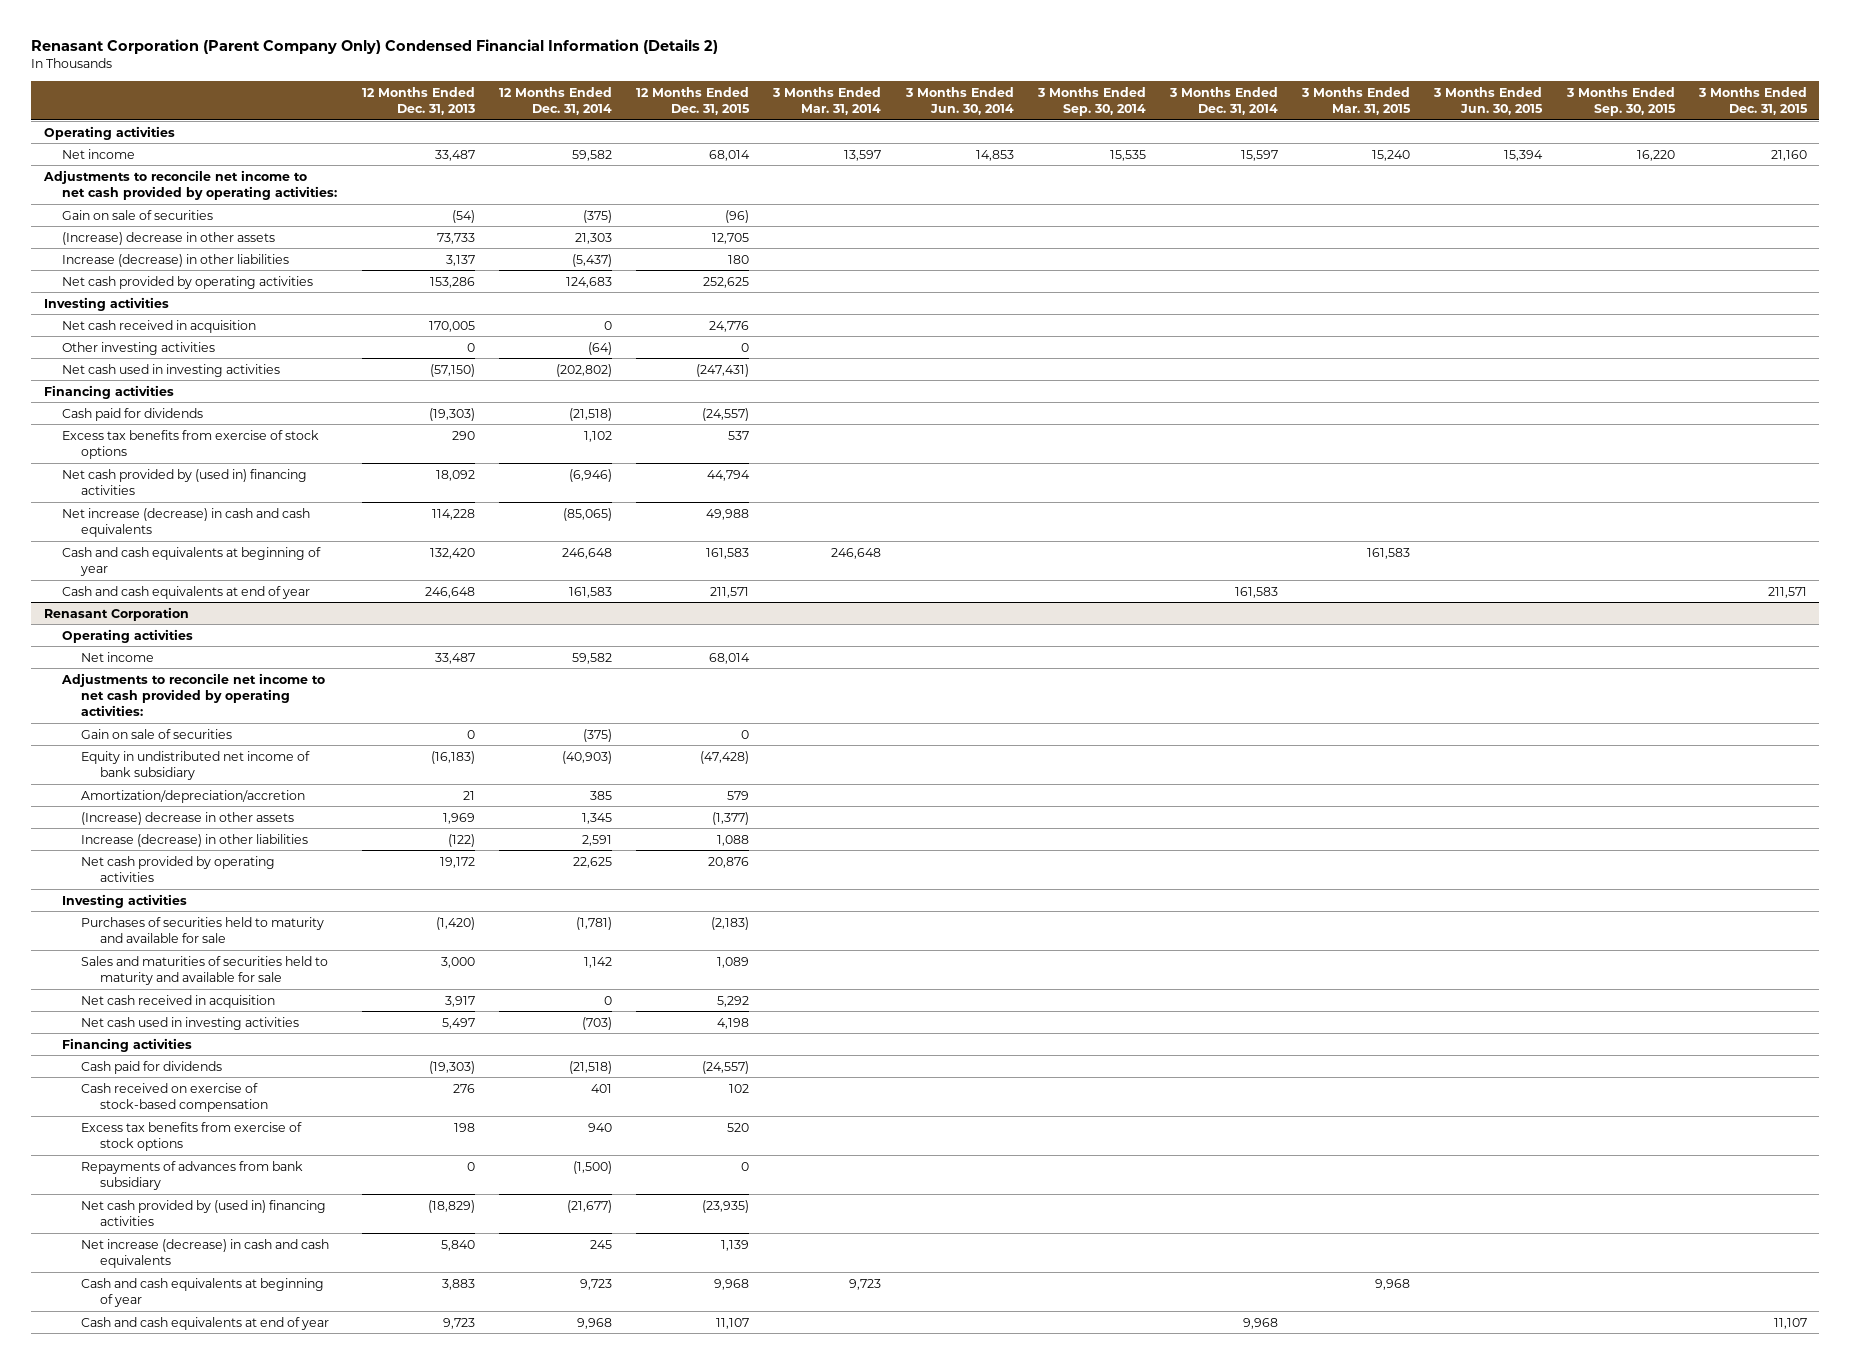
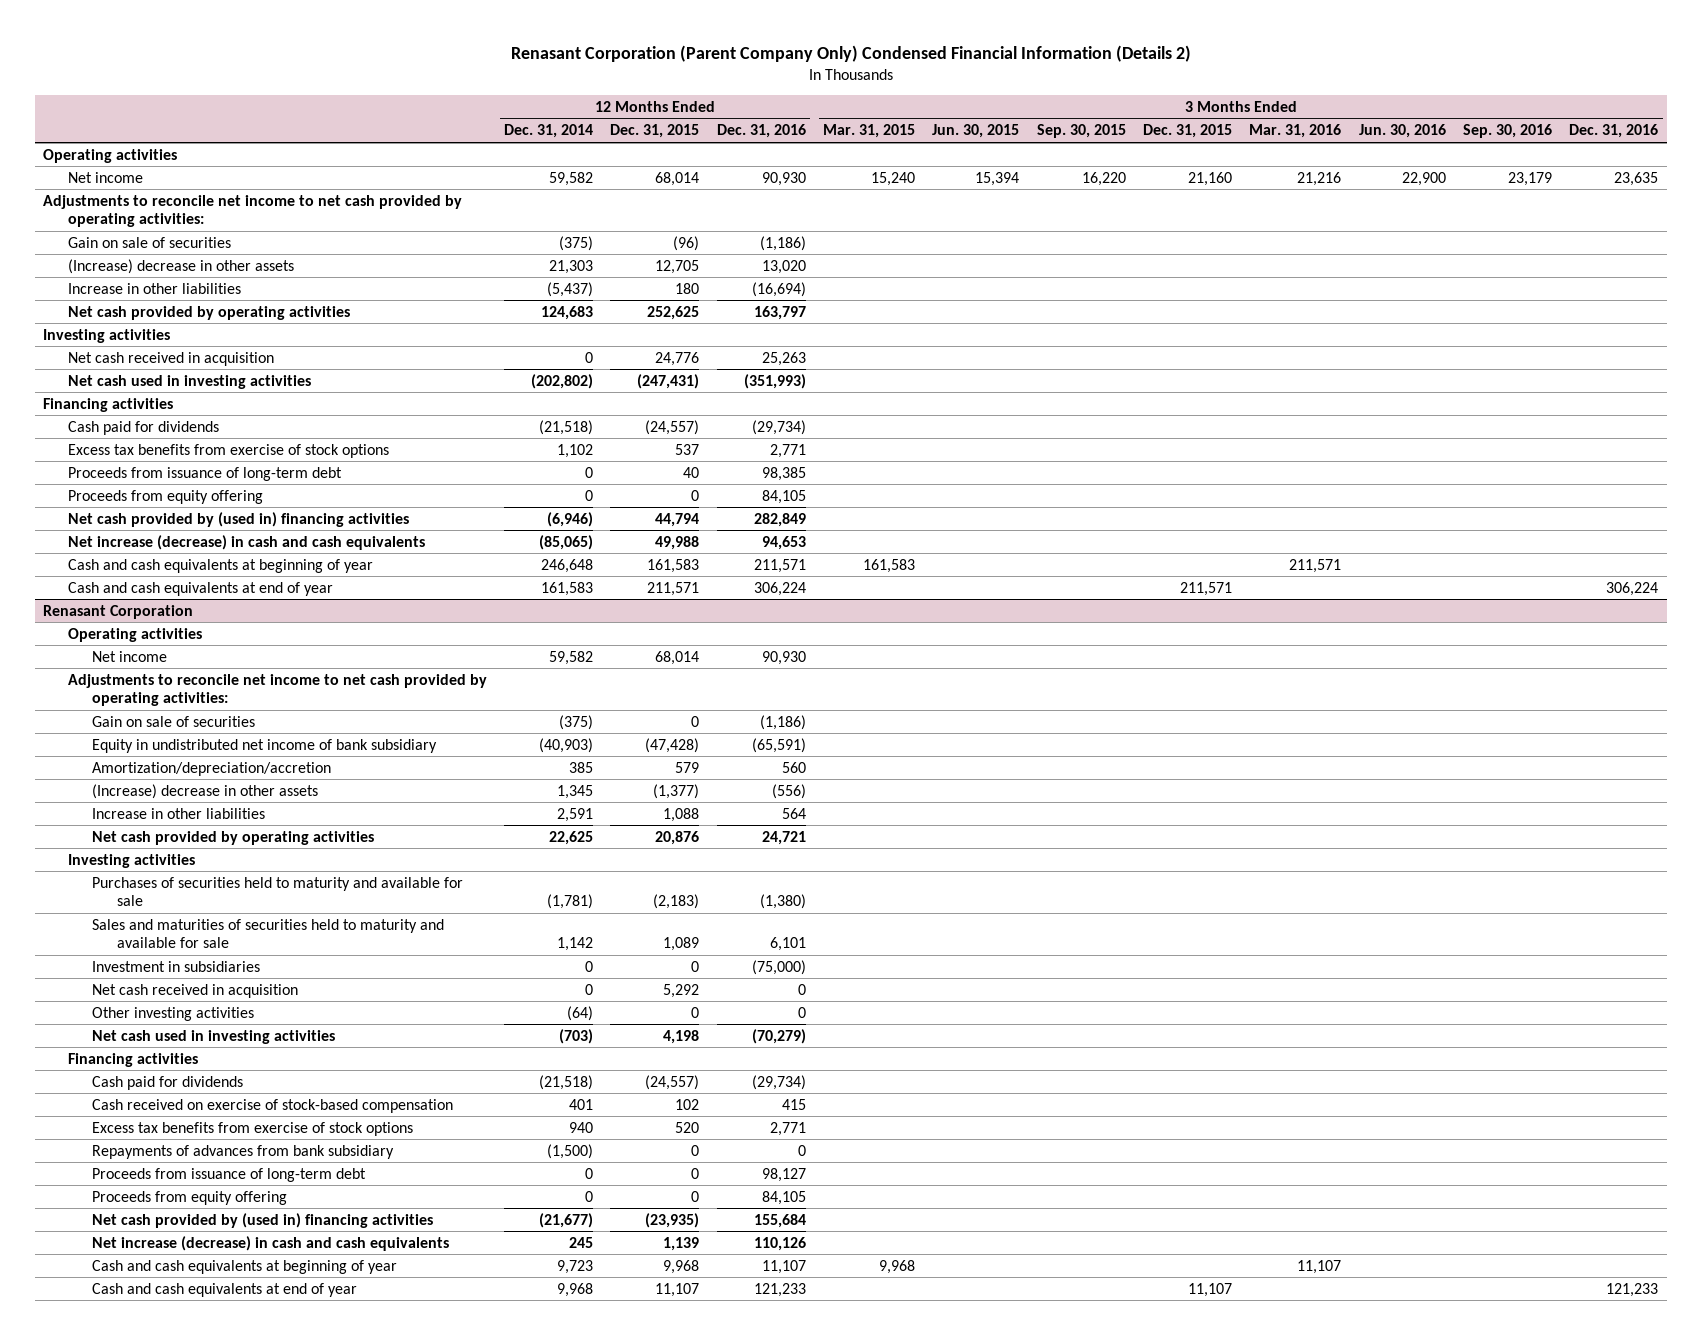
[361,86,475,115] 12 Months Ended Dec. 31, 2013 -> none
[772,86,882,115] 3 Months Ended Mar. 31, 2014 -> none
[904,86,1014,115] 3 Months Ended Jun. 30, 2014 -> none
[1036,86,1146,116] 3 Months Ended Sep. 30, 2014 -> none
[1168,86,1278,115] 3 Months Ended Dec. 31, 2014 -> none
none -> [716,124,806,139] Dec. 31, 2016
none -> [1249,124,1342,139] Mar. 31, 2016
none -> [1358,124,1446,139] Jun. 30, 2016
none -> [1463,124,1553,139] Sep. 30, 2016
none -> [1569,124,1659,139] Dec. 31, 2016
[62,253,290,267] Increase (decrease) in other liabilities -> [67,282,241,294] Increase in other liabilities
[62,341,216,355] Other investing activities -> none
none -> [67,466,342,481] Proceeds from issuance of long-term debt
none -> [67,489,263,504] Proceeds from equity offering
[81,833,309,847] Increase (decrease) in other liabilities -> [92,807,266,819] Increase in other liabilities
none -> [92,960,261,972] Investment in subsidiaries
none -> [92,1006,255,1021] Other investing activities
none -> [92,1167,367,1182] Proceeds from issuance of long-term debt
none -> [92,1190,288,1205] Proceeds from equity offering

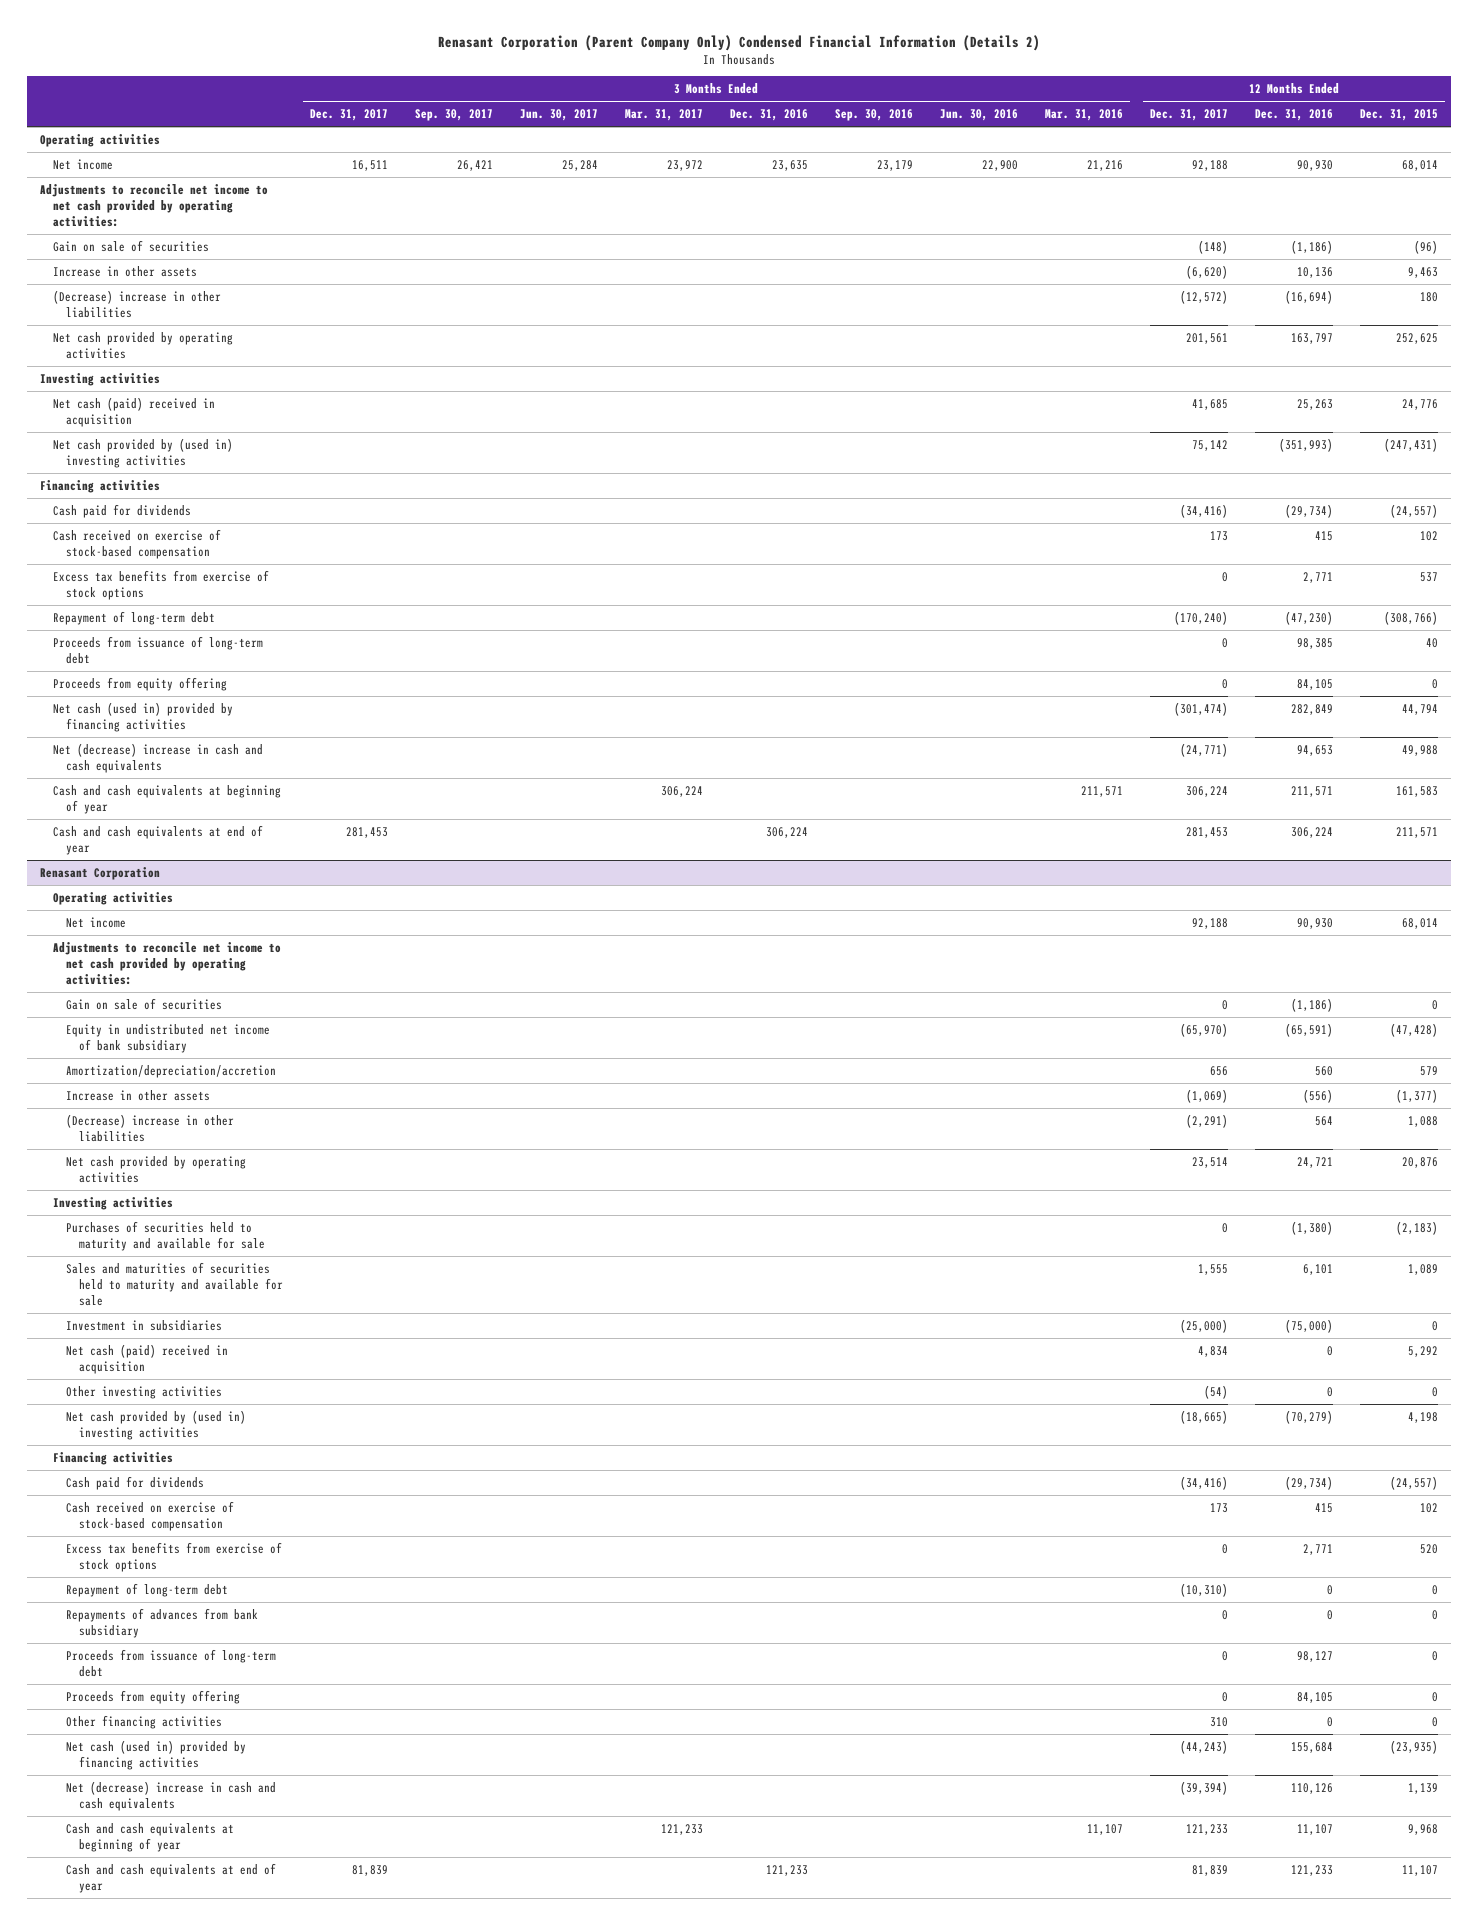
[504,124,594,139] Dec. 31, 2014 -> none
[823,124,916,139] Mar. 31, 2015 -> none
[932,124,1020,139] Jun. 30, 2015 -> none
[1036,124,1126,139] Sep. 30, 2015 -> none
[1143,124,1233,139] Dec. 31, 2015 -> none
none -> [309,109,388,122] Dec. 31, 2017
none -> [414,109,493,122] Sep. 30, 2017
none -> [519,109,598,122] Jun. 30, 2017
none -> [624,109,703,122] Mar. 31, 2017
none -> [1149,109,1228,122] Dec. 31, 2017
[67,258,294,274] (Increase) decrease in other assets -> [53,265,198,277] Increase in other assets
[655,259,700,274] 12,705 -> [1407,266,1438,278] 9,463
[761,259,806,274] 13,020 -> [1296,266,1333,278] 10,136
[67,282,241,294] Increase in other liabilities -> [53,289,222,319] (Decrease) increase in other liabilities
[67,351,274,366] Net cash received in acquisition -> [53,396,216,428] Net cash (paid) received in acquisition
[67,374,311,389] Net cash used in investing activities -> [53,437,234,469] Net cash provided by (used in) investing activities
none -> [53,528,222,560] Cash received on exercise of stock-based compensation
none -> [53,610,216,625] Repayment of long-term debt
[67,511,409,527] Net cash provided by (used in) financing activities -> [53,701,234,733] Net cash (used in) provided by financing activities
[67,534,425,550] Net increase (decrease) in cash and cash equivalents -> [53,742,264,774] Net (decrease) increase in cash and cash equivalents
[92,783,319,799] (Increase) decrease in other assets -> [65,1089,210,1101] Increase in other assets
[92,807,266,819] Increase in other liabilities -> [65,1113,234,1143] (Decrease) increase in other liabilities
[92,983,299,998] Net cash received in acquisition -> [65,1343,228,1375] Net cash (paid) received in acquisition
[92,1029,336,1044] Net cash used in investing activities -> [65,1409,246,1441] Net cash provided by (used in) investing activities
none -> [65,1582,228,1597] Repayment of long-term debt
none -> [65,1714,222,1729] Other financing activities
[92,1212,434,1228] Net cash provided by (used in) financing activities -> [65,1739,246,1771] Net cash (used in) provided by financing activities
[92,1235,450,1251] Net increase (decrease) in cash and cash equivalents -> [65,1780,276,1812] Net (decrease) increase in cash and cash equivalents

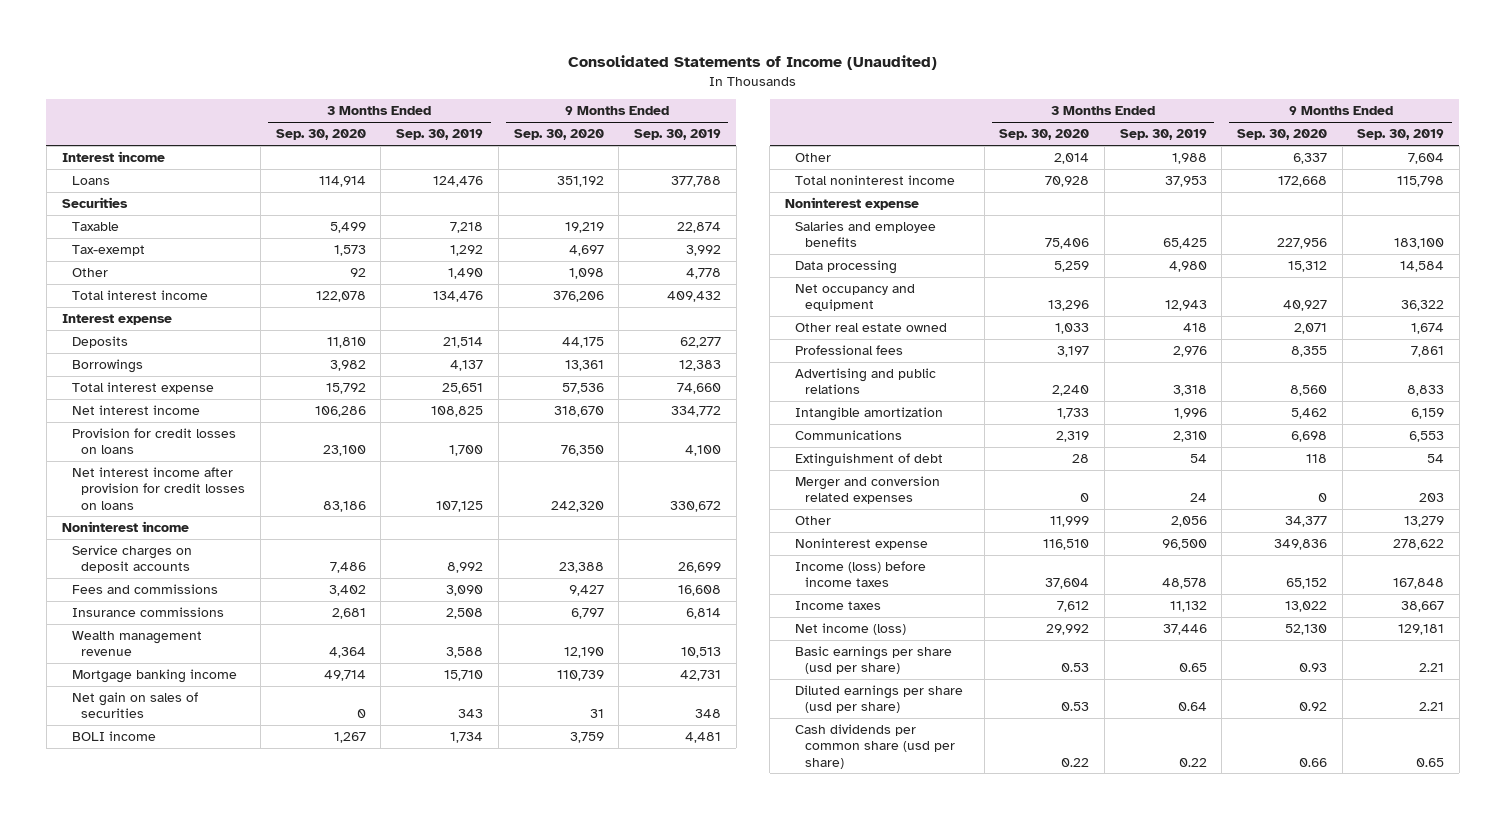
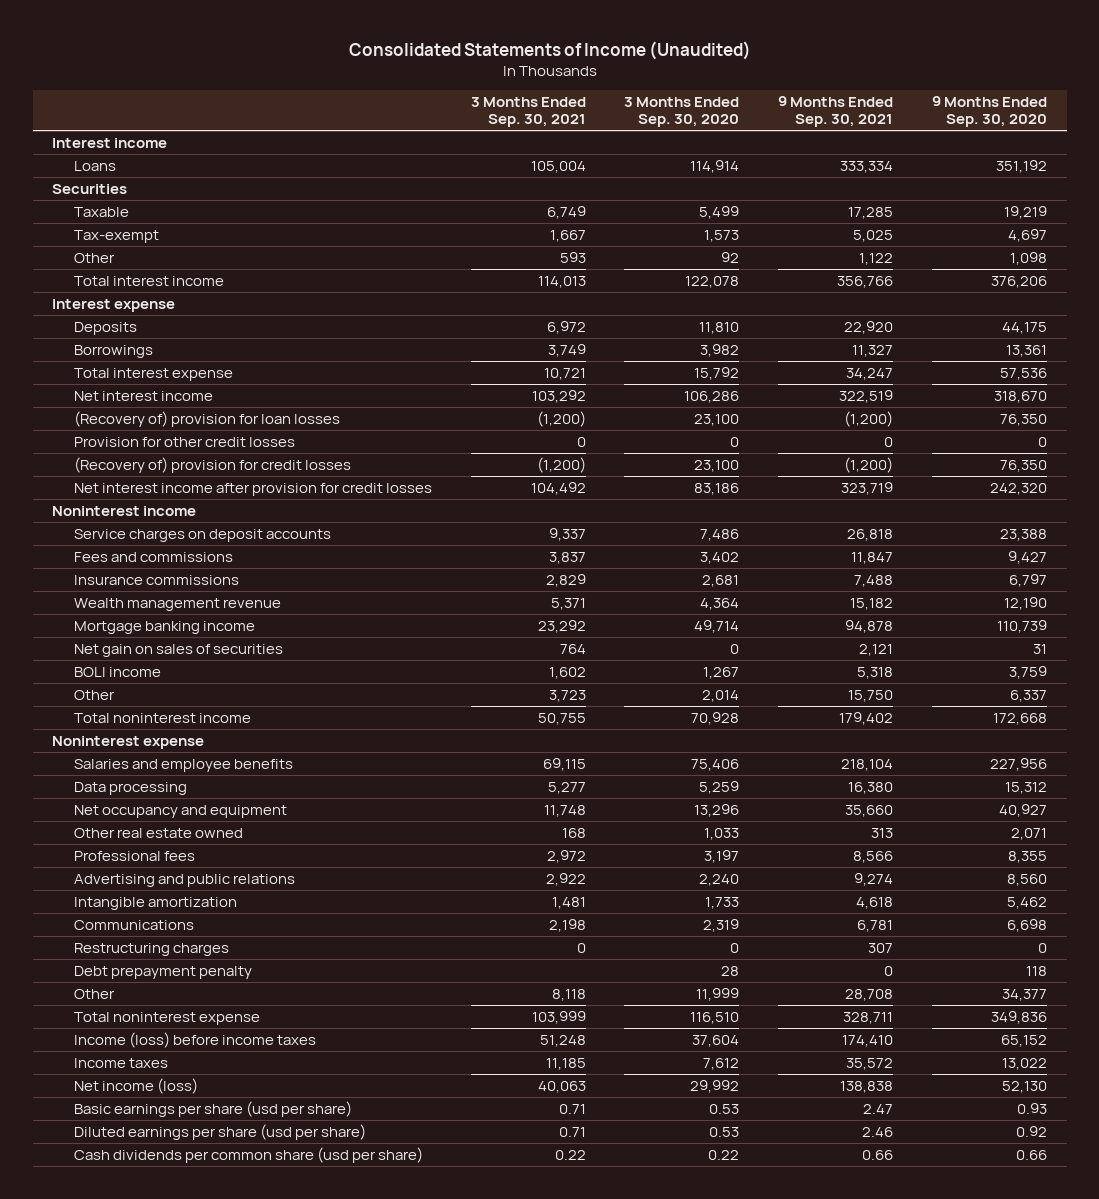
[396,129,484,141] Sep. 30, 2019 -> none
[633,129,721,141] Sep. 30, 2019 -> none
none -> [470,97,586,128] 3 Months Ended Sep. 30, 2021
none -> [778,96,894,128] 9 Months Ended Sep. 30, 2021
[71,428,236,455] Provision for credit losses on loans -> [73,410,340,427] (Recovery of) provision for loan losses
none -> [73,436,295,447] Provision for other credit losses
none -> [73,456,351,473] (Recovery of) provision for credit losses
[71,467,246,510] Net interest income after provision for credit losses on loans -> [73,482,432,496] Net interest income after provision for credit losses
[794,476,940,505] Merger and conversion related expenses -> none
none -> [73,942,229,956] Restructuring charges
[794,453,943,468] Extinguishment of debt -> [73,965,252,979] Debt prepayment penalty
[794,538,928,551] Noninterest expense -> [73,1011,260,1025] Total noninterest expense

